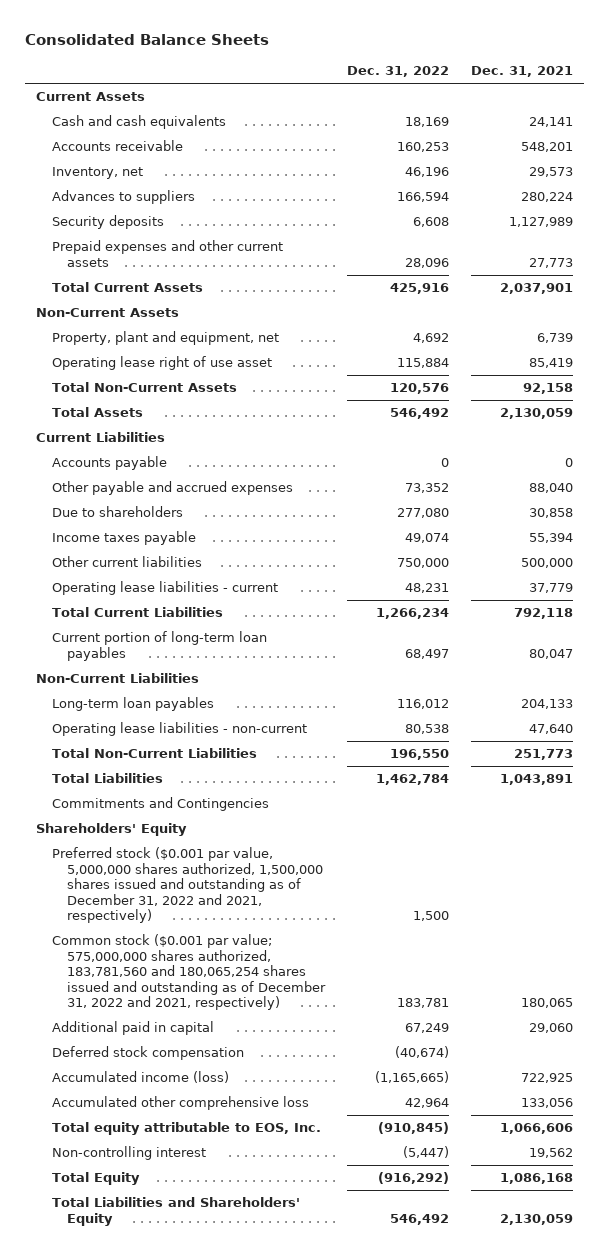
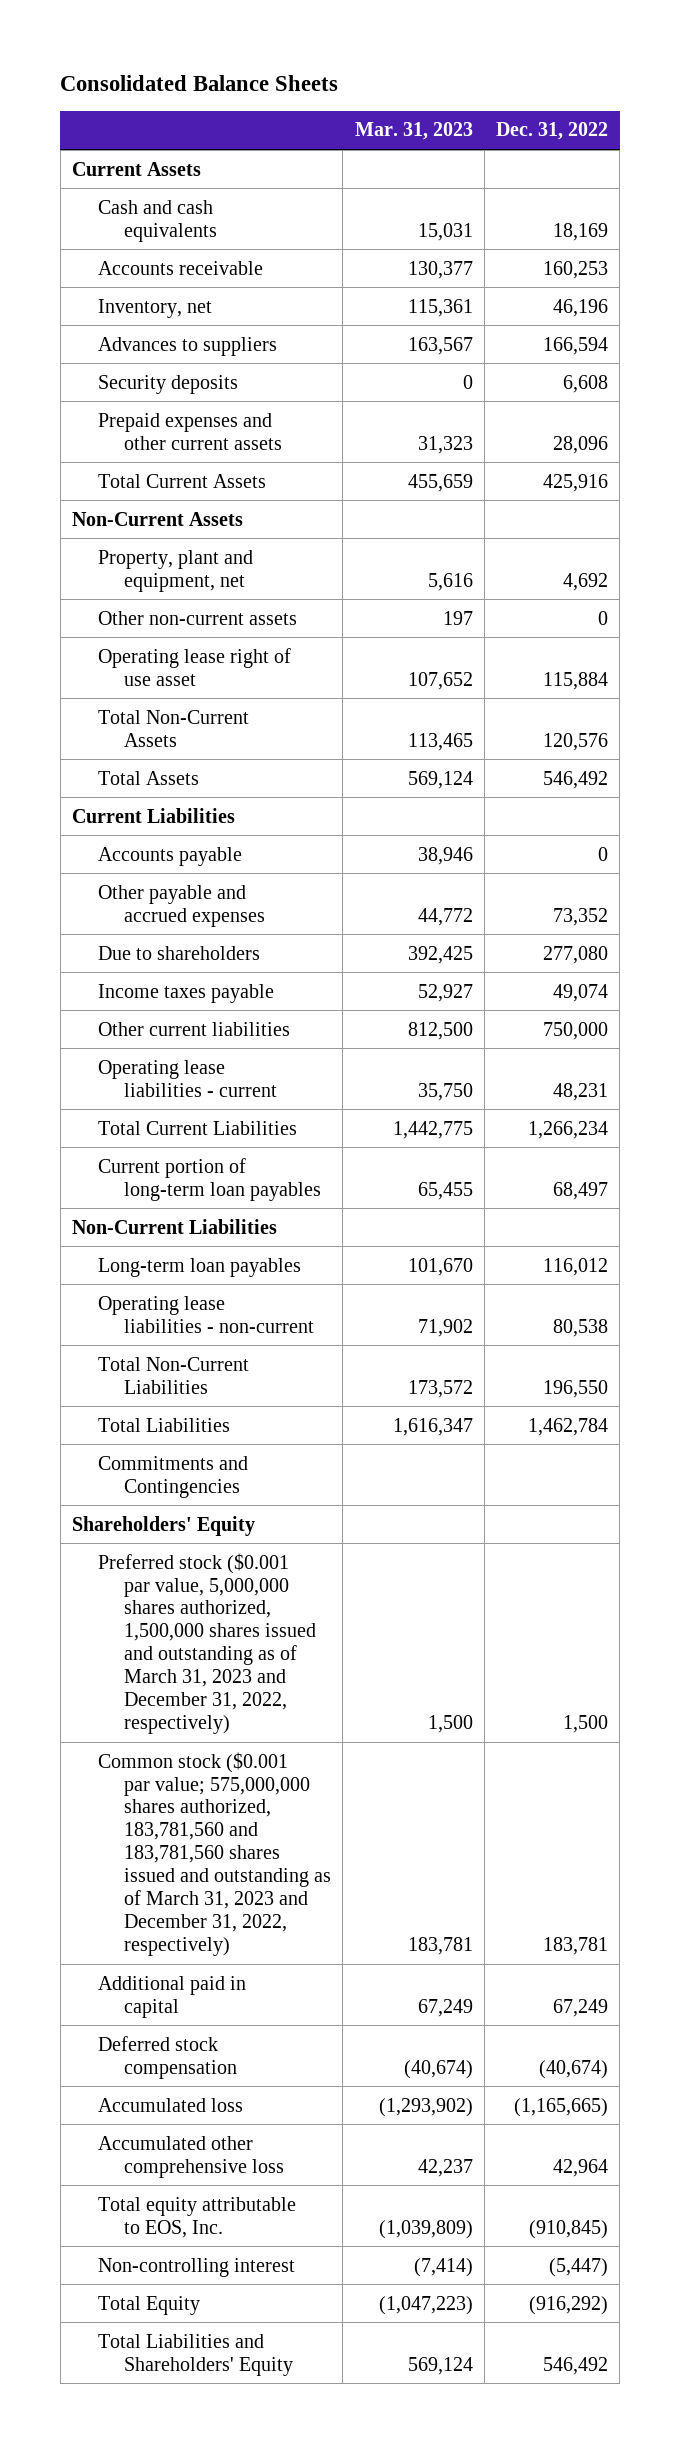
[470,65,573,77] Dec. 31, 2021 -> none
none -> [354,122,473,141] Mar. 31, 2023
none -> [98,610,298,625] Other non-current assets
[51,847,324,924] Preferred stock ($0.001 par value, 5,000,000 shares authorized, 1,500,000 shares issued and outstanding as of December 31, 2022 and 2021, respectively) -> [98,1552,317,1734] Preferred stock ($0.001 par value, 5,000,000 shares authorized, 1,500,000 shares issued and outstanding as of March 31, 2023 and December 31, 2022, respectively)
[51,934,327,1011] Common stock ($0.001 par value; 575,000,000 shares authorized, 183,781,560 and 180,065,254 shares issued and outstanding as of December 31, 2022 and 2021, respectively) -> [98,1751,332,1956] Common stock ($0.001 par value; 575,000,000 shares authorized, 183,781,560 and 183,781,560 shares issued and outstanding as of March 31, 2023 and December 31, 2022, respectively)
[51,1071,229,1084] Accumulated income (loss) -> [98,2097,244,2112] Accumulated loss

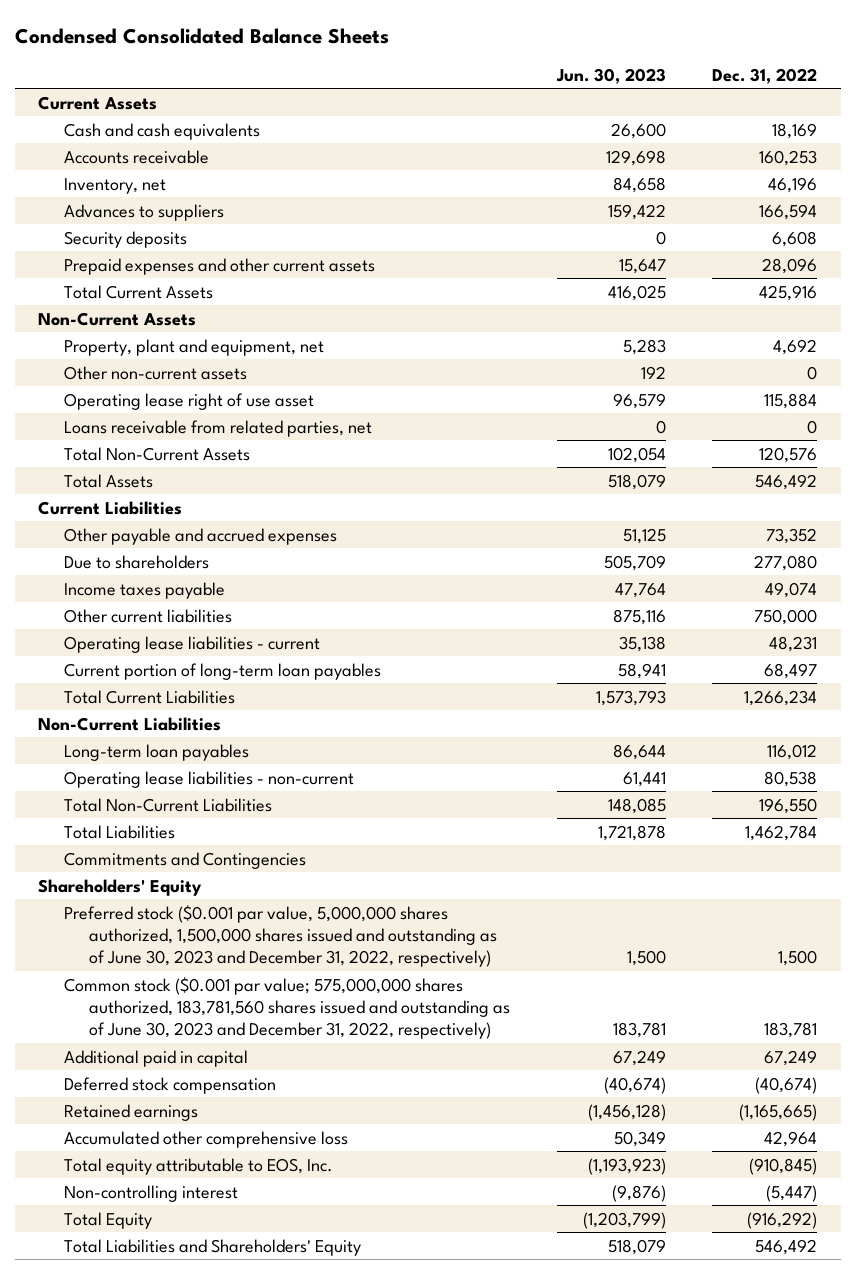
[60,75,339,92] Consolidated Balance Sheets -> [14,28,389,45] Condensed Consolidated Balance Sheets
[354,122,473,141] Mar. 31, 2023 -> none
none -> [555,67,666,84] Jun. 30, 2023
none -> [63,419,372,437] Loans receivable from related parties, net
[98,846,243,866] Accounts payable -> none
[98,1120,298,1135] Total Current Liabilities -> [63,689,235,704] Total Current Liabilities
[98,1552,317,1734] Preferred stock ($0.001 par value, 5,000,000 shares authorized, 1,500,000 shares issued and outstanding as of March 31, 2023 and December 31, 2022, respectively) -> [63,904,498,968] Preferred stock ($0.001 par value, 5,000,000 shares authorized, 1,500,000 shares issued and outstanding as of June 30, 2023 and December 31, 2022, respectively)
[98,1751,332,1956] Common stock ($0.001 par value; 575,000,000 shares authorized, 183,781,560 and 183,781,560 shares issued and outstanding as of March 31, 2023 and December 31, 2022, respectively) -> [63,976,511,1040] Common stock ($0.001 par value; 575,000,000 shares authorized, 183,781,560 shares issued and outstanding as of June 30, 2023 and December 31, 2022, respectively)
[98,2097,244,2112] Accumulated loss -> [63,1103,198,1121] Retained earnings

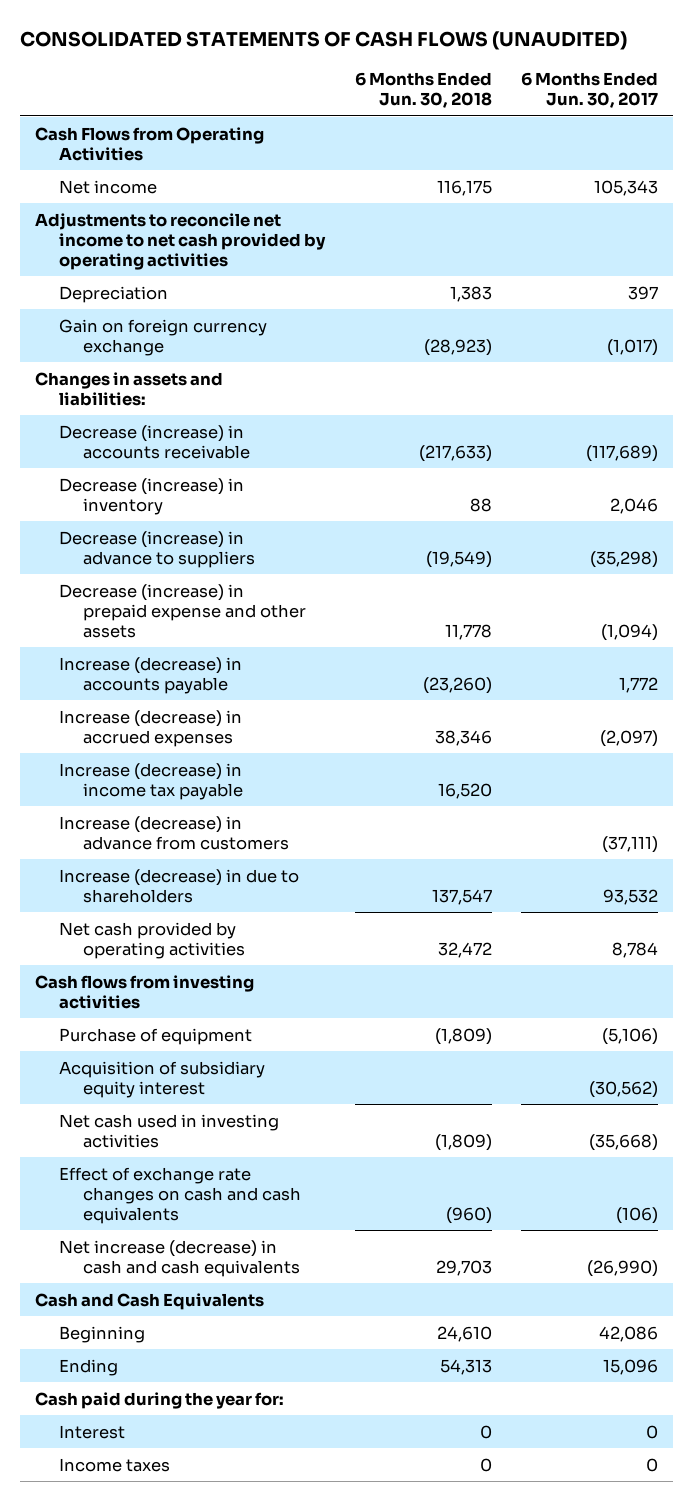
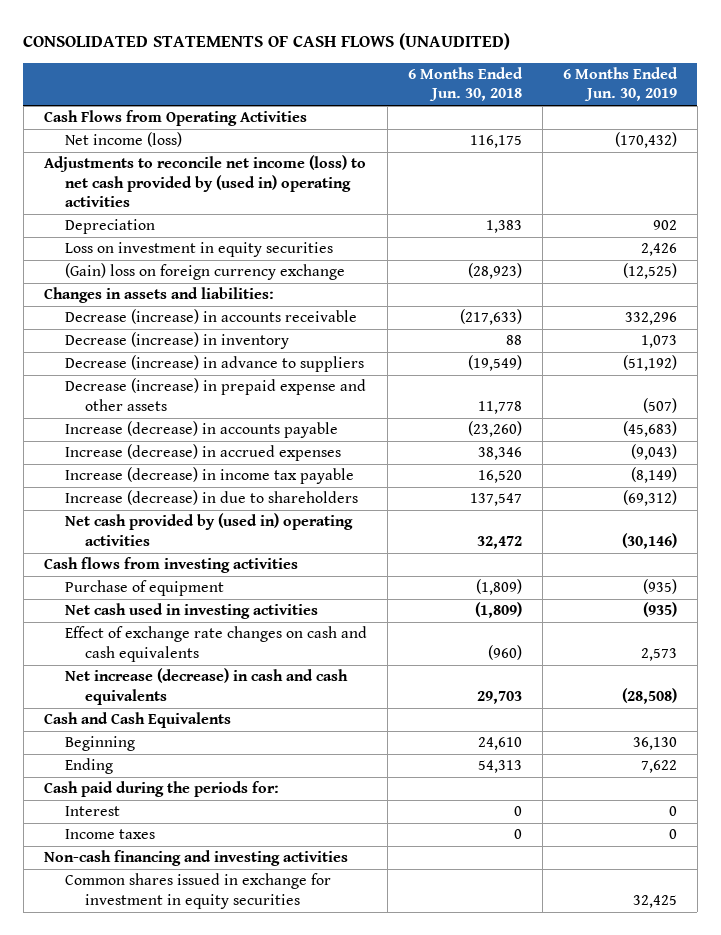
[521,71,659,108] 6 Months Ended Jun. 30, 2017 -> none
none -> [562,67,678,102] 6 Months Ended Jun. 30, 2019
[58,179,157,194] Net income -> [64,132,182,148] Net income (loss)
[34,212,326,270] Adjustments to reconcile net income to net cash provided by operating activities -> [43,155,366,207] Adjustments to reconcile net income (loss) to net cash provided by (used in) operating activities
none -> [64,242,333,258] Loss on investment in equity securities
[58,318,267,356] Gain on foreign currency exchange -> [64,263,345,281] (Gain) loss on foreign currency exchange
[58,815,290,850] Increase (decrease) in advance from customers -> none
[58,921,246,959] Net cash provided by operating activities -> [64,513,353,546] Net cash provided by (used in) operating activities
[58,1060,265,1098] Acquisition of subsidiary equity interest -> none
[34,1391,284,1409] Cash paid during the year for: -> [43,781,279,798] Cash paid during the periods for:
none -> [43,850,348,867] Non-cash financing and investing activities
none -> [64,873,331,909] Common shares issued in exchange for investment in equity securities

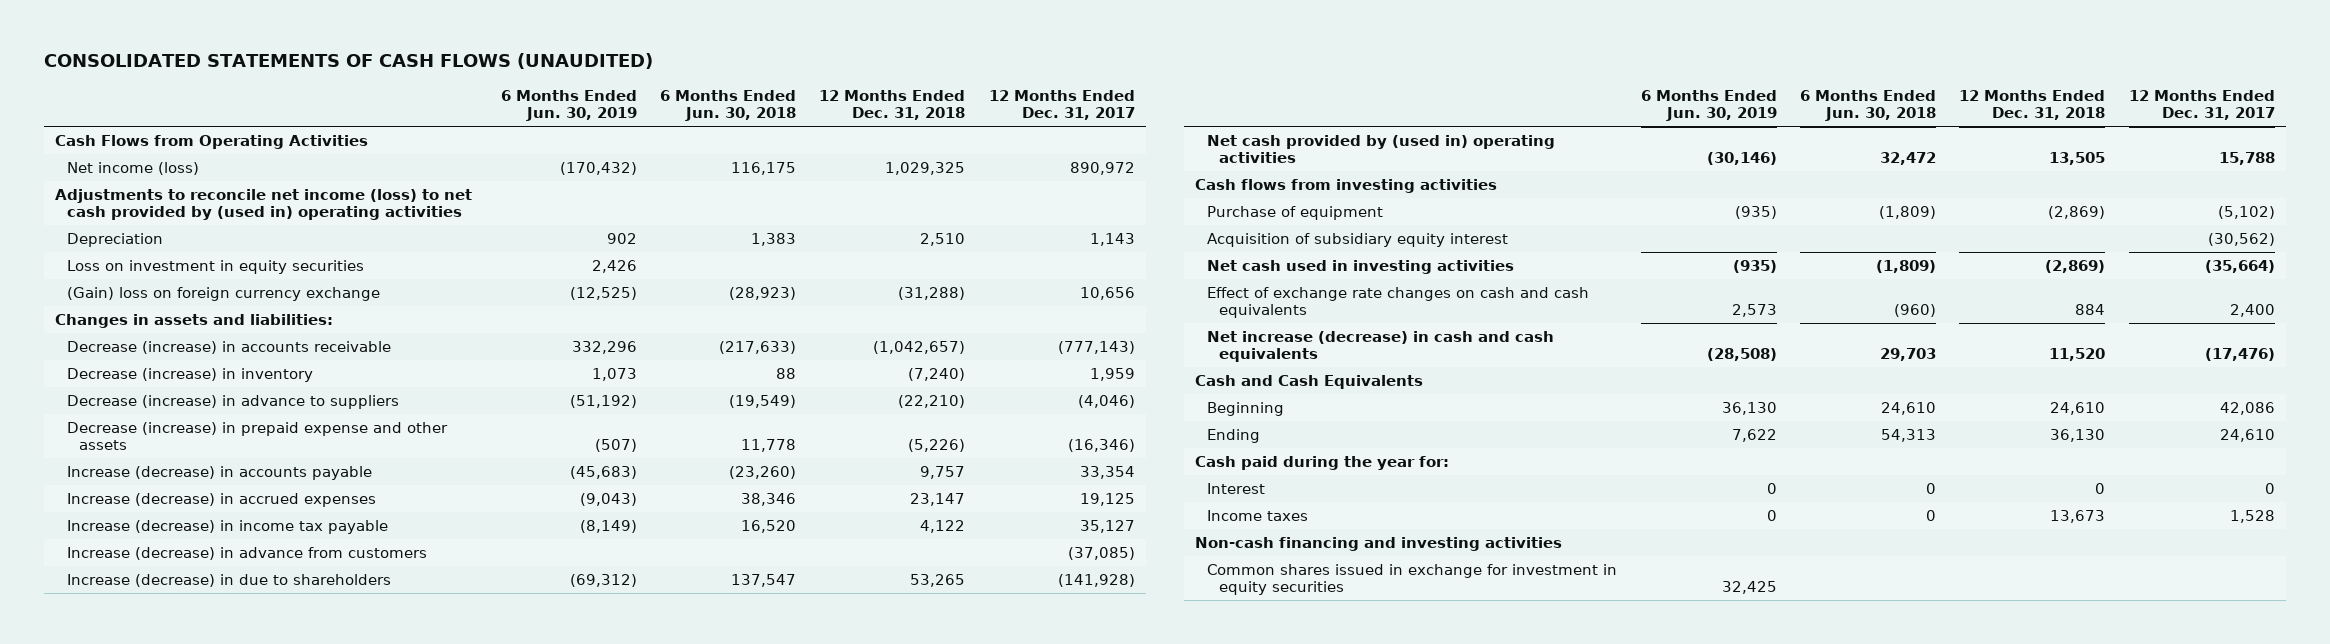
none -> [819,89,966,121] 12 Months Ended Dec. 31, 2018
none -> [988,89,1135,121] 12 Months Ended Dec. 31, 2017
none -> [67,546,428,560] Increase (decrease) in advance from customers
none -> [1207,232,1509,247] Acquisition of subsidiary equity interest
[43,781,279,798] Cash paid during the periods for: -> [1195,455,1450,470] Cash paid during the year for:

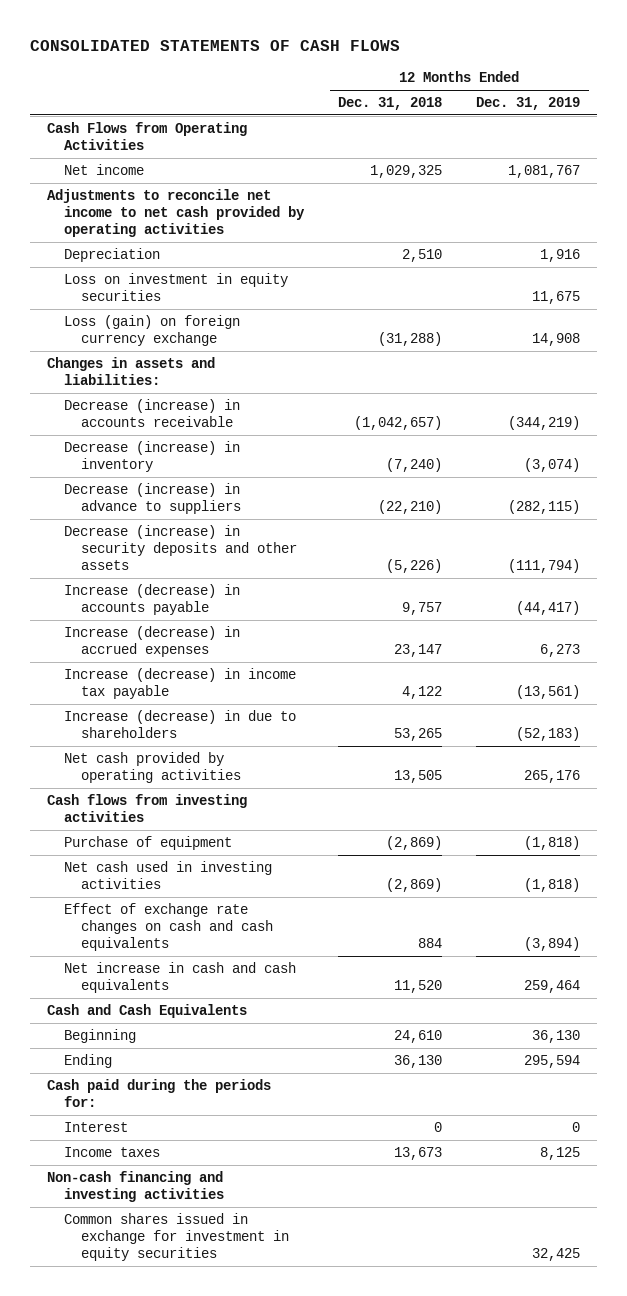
[43,53,653,70] CONSOLIDATED STATEMENTS OF CASH FLOWS (UNAUDITED) -> [29,40,400,52] CONSOLIDATED STATEMENTS OF CASH FLOWS
[500,89,637,122] 6 Months Ended Jun. 30, 2019 -> none
[660,89,797,122] 6 Months Ended Jun. 30, 2018 -> none
[988,89,1135,121] 12 Months Ended Dec. 31, 2017 -> none
none -> [476,96,581,110] Dec. 31, 2019
[67,161,200,175] Net income (loss) -> [64,163,145,175] Net income
[55,188,473,221] Adjustments to reconcile net income (loss) to net cash provided by (used in) operating activities -> [46,188,306,237] Adjustments to reconcile net income to net cash provided by operating activities
[67,286,381,301] (Gain) loss on foreign currency exchange -> [64,314,241,346] Loss (gain) on foreign currency exchange
[67,421,449,451] Decrease (increase) in prepaid expense and other assets -> [64,524,298,570] Decrease (increase) in security deposits and other assets
[67,546,428,560] Increase (decrease) in advance from customers -> none
[1207,134,1556,164] Net cash provided by (used in) operating activities -> [64,751,242,783] Net cash provided by operating activities
[1207,232,1509,247] Acquisition of subsidiary equity interest -> none
[1207,330,1555,363] Net increase (decrease) in cash and cash equivalents -> [64,961,297,993] Net increase in cash and cash equivalents
[1195,455,1450,470] Cash paid during the year for: -> [46,1078,271,1107] Cash paid during the periods for:

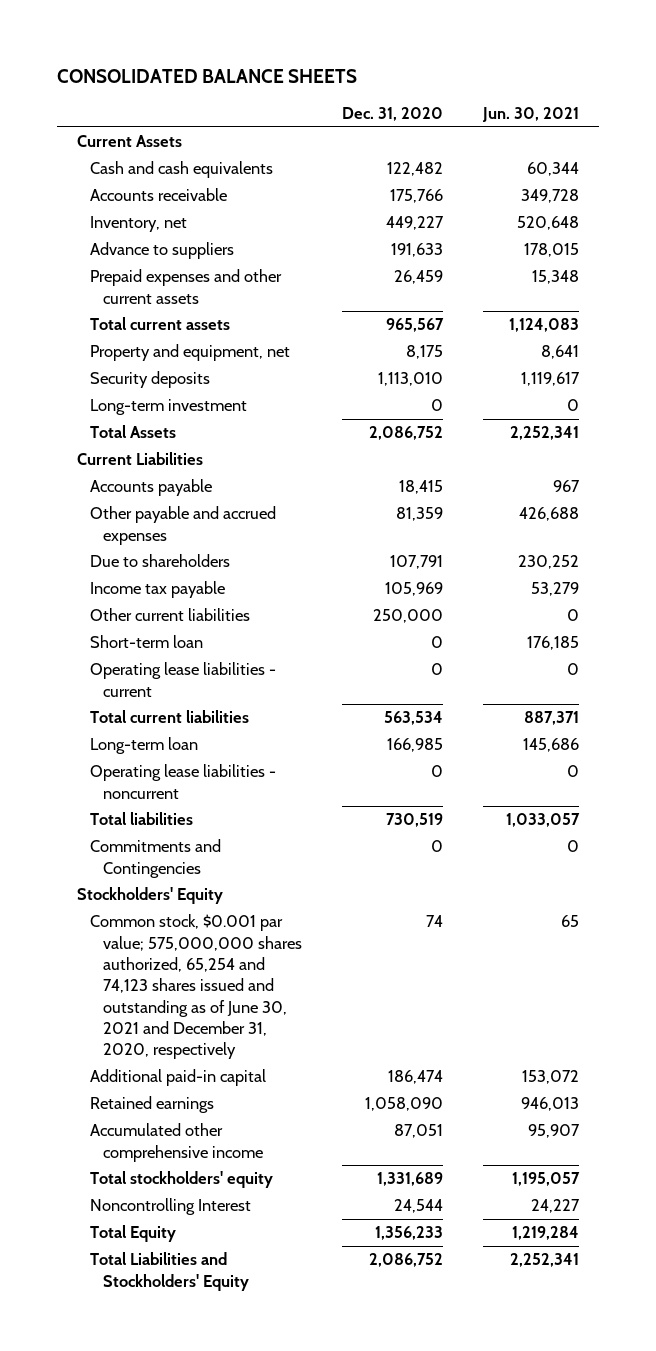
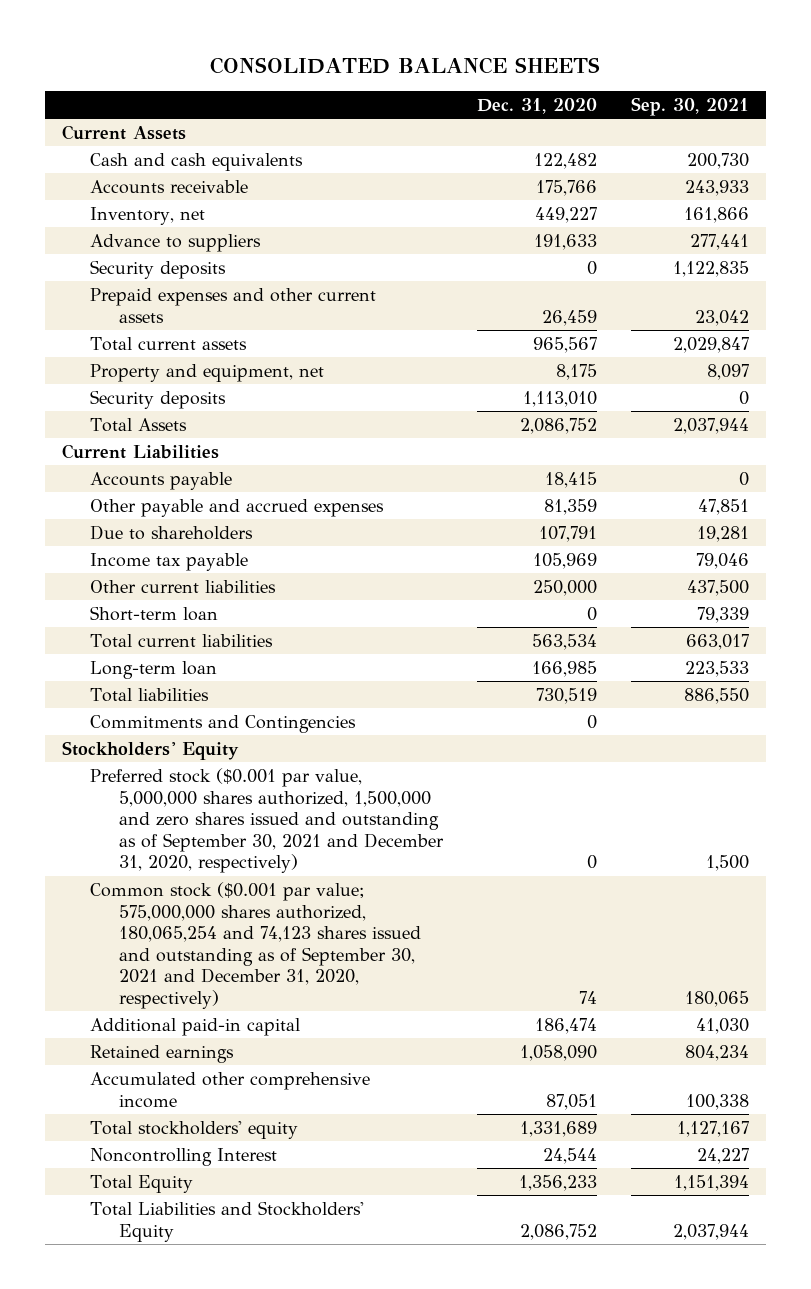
[481,106,579,122] Jun. 30, 2021 -> none
none -> [631,96,750,116] Sep. 30, 2021
none -> [90,259,227,279] Security deposits
[90,399,248,416] Long-term investment -> none
[90,662,277,697] Operating lease liabilities - current -> none
[90,764,277,799] Operating lease liabilities - noncurrent -> none
none -> [90,767,445,874] Preferred stock ($0.001 par value, 5,000,000 shares authorized, 1,500,000 and zero shares issued and outstanding as of September 30, 2021 and December 31, 2020, respectively)
[90,914,303,1060] Common stock, $0.001 par value; 575,000,000 shares authorized, 65,254 and 74,123 shares issued and outstanding as of June 30, 2021 and December 31, 2020, respectively -> [90,881,422,1009] Common stock ($0.001 par value; 575,000,000 shares authorized, 180,065,254 and 74,123 shares issued and outstanding as of September 30, 2021 and December 31, 2020, respectively)

